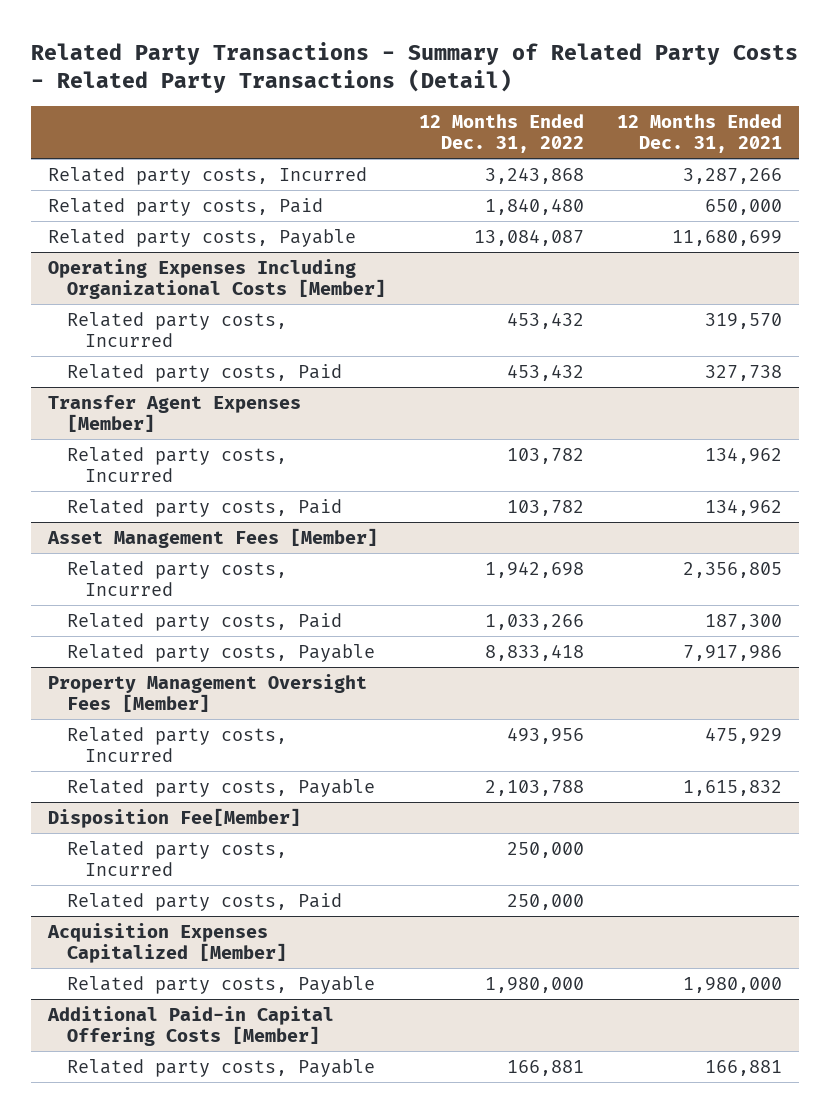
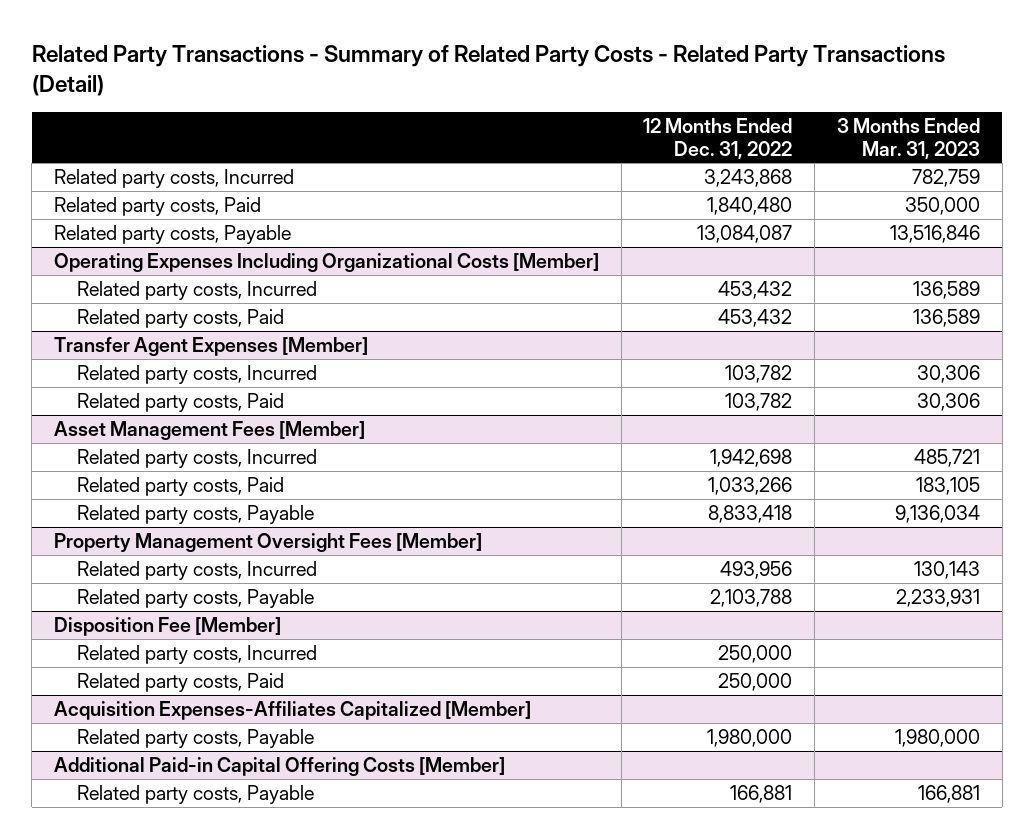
[617,113,783,153] 12 Months Ended Dec. 31, 2021 -> none
none -> [837,117,981,159] 3 Months Ended Mar. 31, 2023
[48,808,302,829] Disposition Fee[Member] -> [53,617,281,637] Disposition Fee [Member]
[47,923,287,963] Acquisition Expenses Capitalized [Member] -> [53,701,531,721] Acquisition Expenses-Affiliates Capitalized [Member]

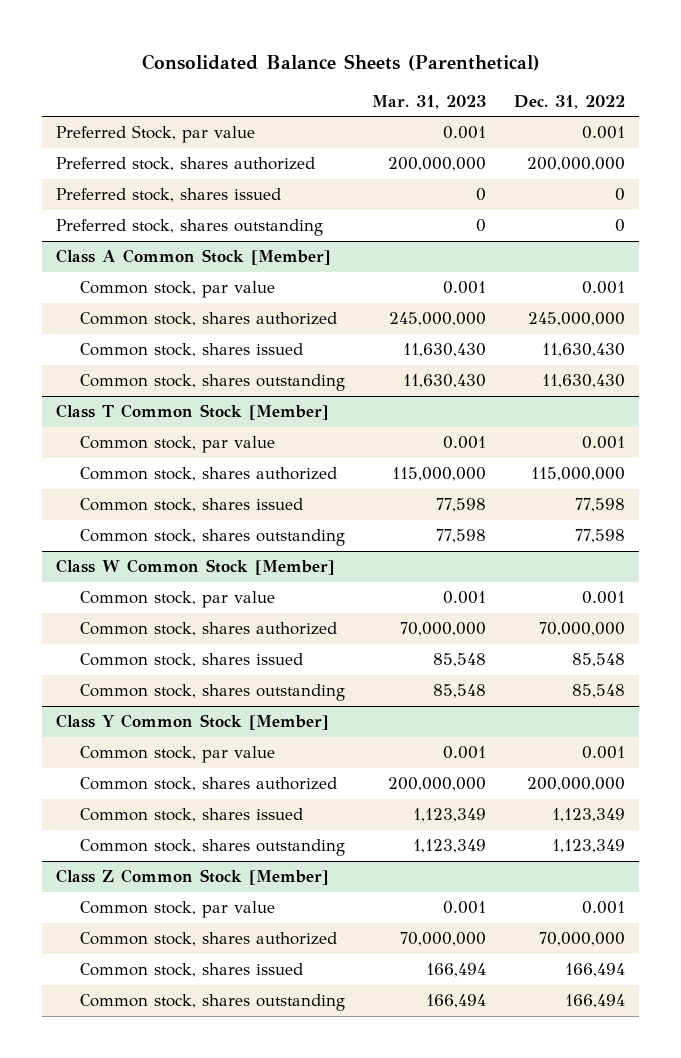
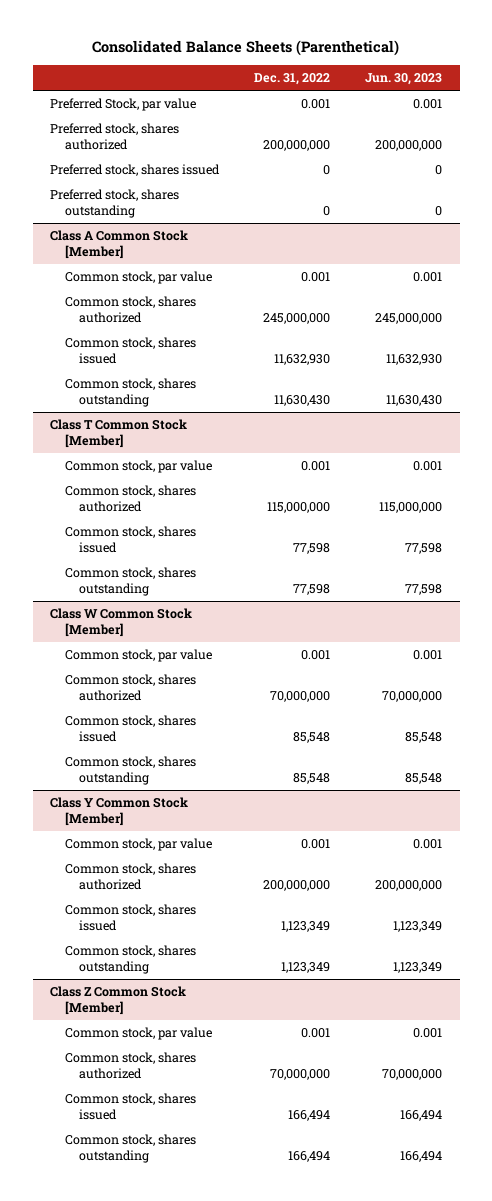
[372,94,487,109] Mar. 31, 2023 -> none
none -> [365,73,443,86] Jun. 30, 2023
[542,343,626,358] 11,630,430 -> [274,353,331,365] 11,632,930

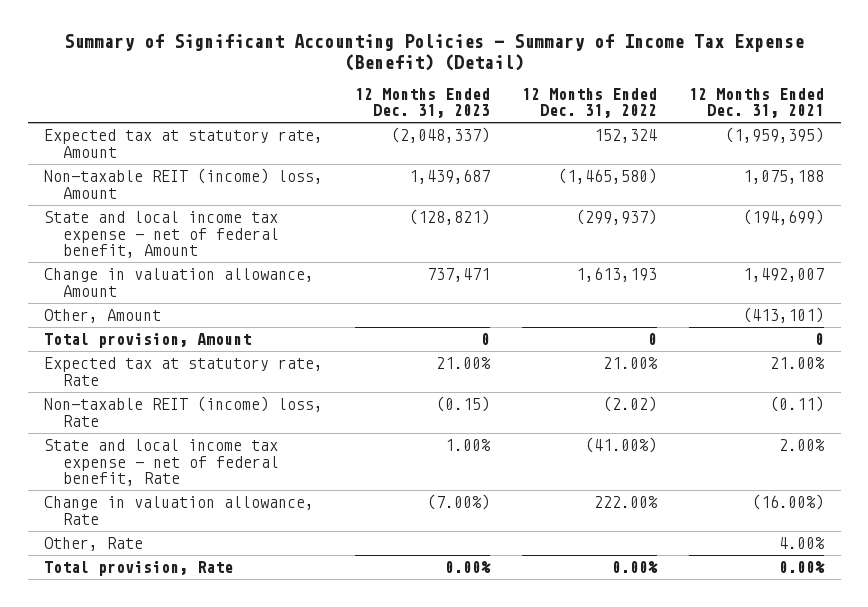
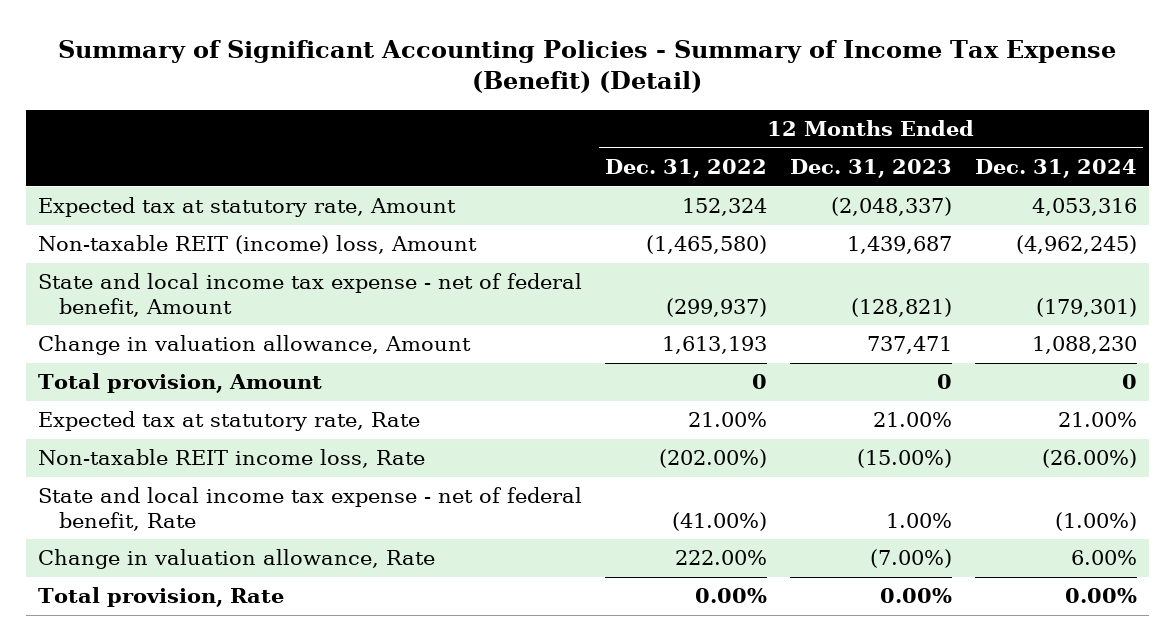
[689,88,825,119] 12 Months Ended Dec. 31, 2021 -> none
none -> [975,159,1138,179] Dec. 31, 2024
[43,309,161,324] Other, Amount -> none
[43,396,323,427] Non-taxable REIT (income) loss, Rate -> [37,449,425,469] Non-taxable REIT income loss, Rate
[435,396,490,413] (0.15) -> [856,449,952,469] (15.00%)
[603,396,658,413] (2.02) -> [658,449,767,469] (202.00%)
[43,537,143,552] Other, Rate -> none

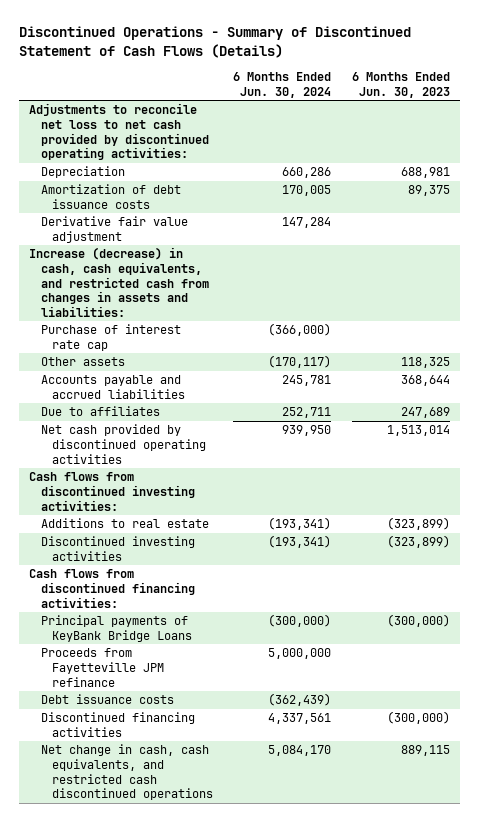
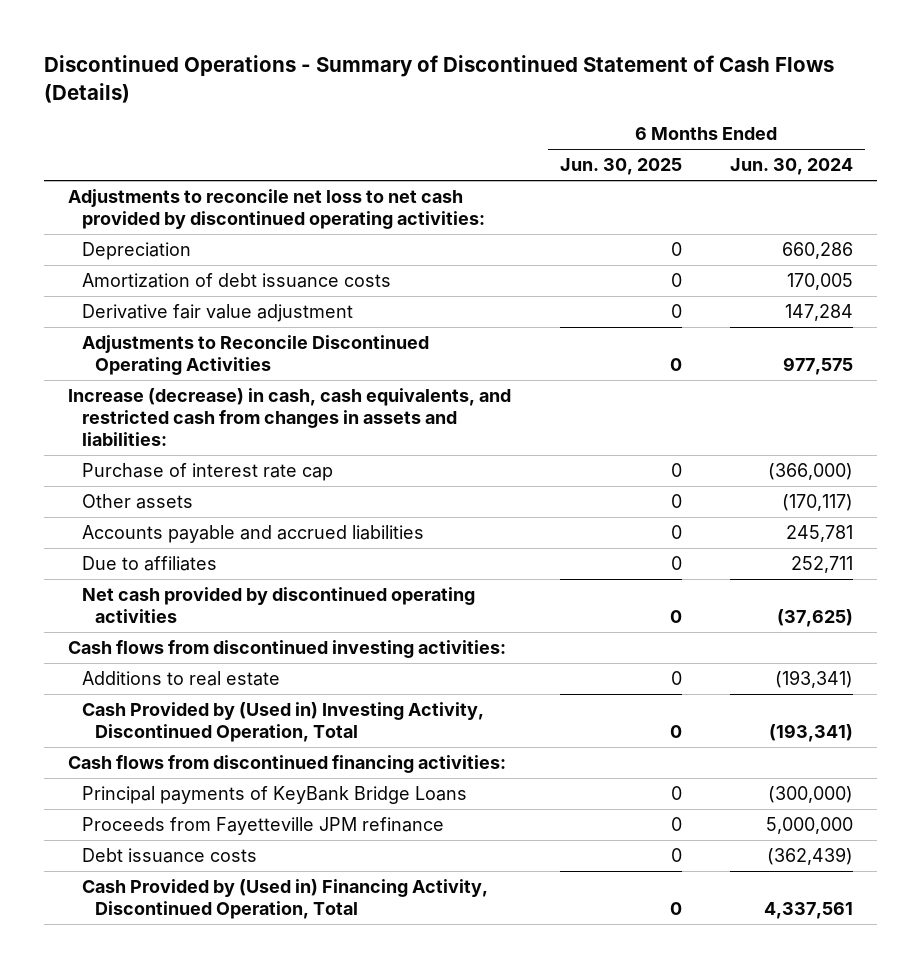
[351,72,450,98] 6 Months Ended Jun. 30, 2023 -> none
none -> [559,158,682,176] Jun. 30, 2025
none -> [81,335,429,376] Adjustments to Reconcile Discontinued Operating Activities
[282,425,332,437] 939,950 -> [777,609,854,628] (37,625)
[40,536,195,561] Discontinued investing activities -> [81,702,484,743] Cash Provided by (Used in) Investing Activity, Discontinued Operation, Total
[40,744,214,801] Net change in cash, cash equivalents, and restricted cash discontinued operations -> none
[40,712,195,737] Discontinued financing activities -> [81,879,488,920] Cash Provided by (Used in) Financing Activity, Discontinued Operation, Total

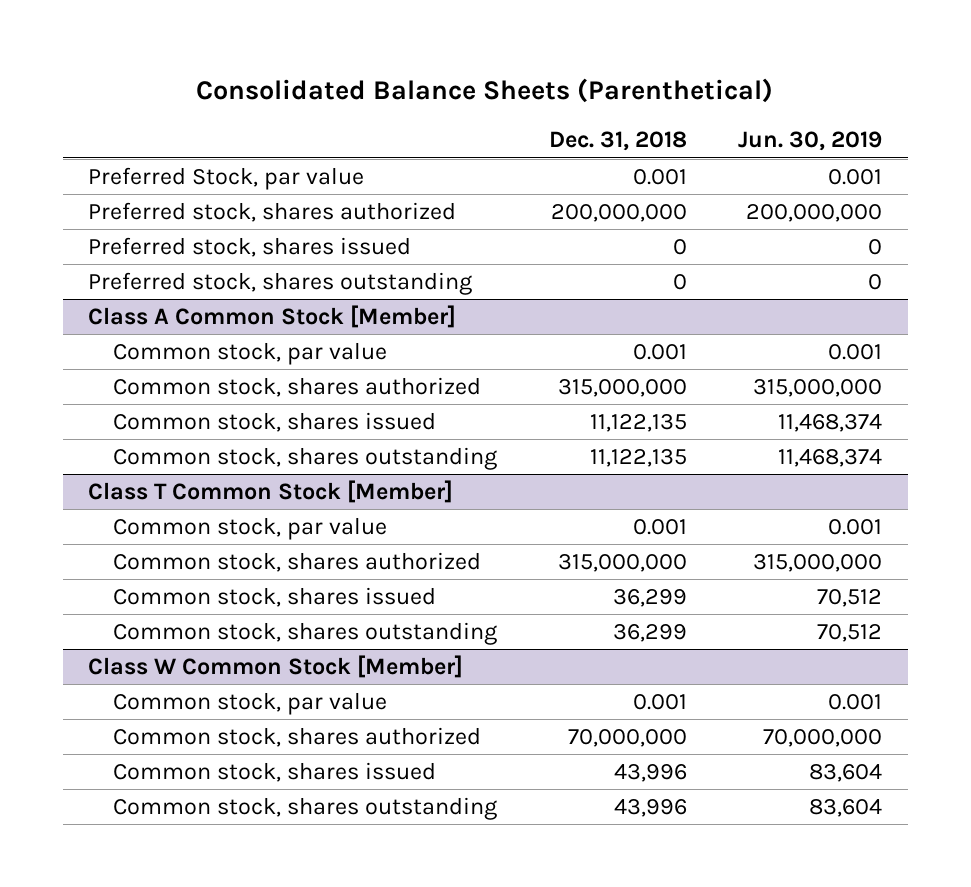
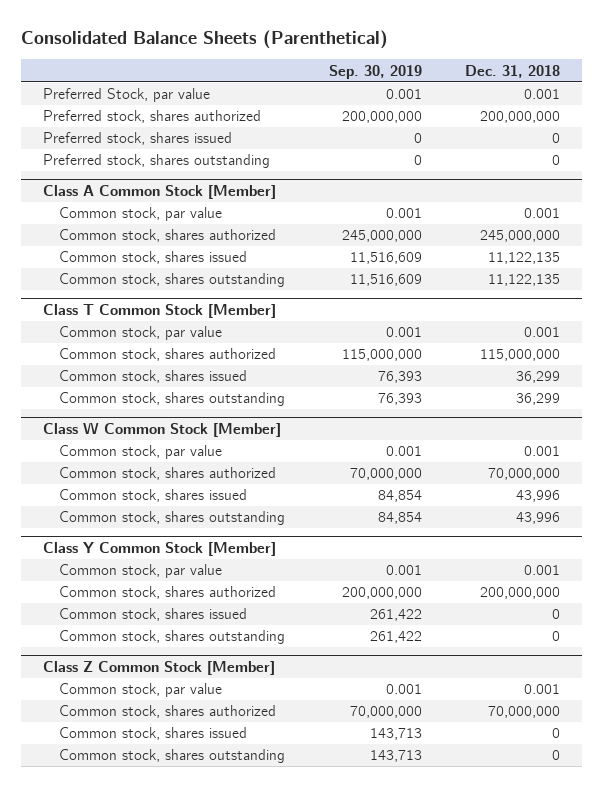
[738,131,883,152] Jun. 30, 2019 -> none
none -> [328,64,422,79] Sep. 30, 2019
[557,379,687,398] 315,000,000 -> [480,230,561,243] 245,000,000
[557,554,687,573] 315,000,000 -> [480,349,561,362] 115,000,000
none -> [42,542,276,557] Class Y Common Stock [Member]
none -> [59,564,223,579] Common stock, par value
none -> [59,586,277,600] Common stock, shares authorized
none -> [59,608,248,622] Common stock, shares issued
none -> [59,630,286,645] Common stock, shares outstanding
none -> [42,661,275,676] Class Z Common Stock [Member]
none -> [59,683,223,698] Common stock, par value
none -> [59,705,277,719] Common stock, shares authorized
none -> [59,727,248,741] Common stock, shares issued
none -> [59,749,286,764] Common stock, shares outstanding

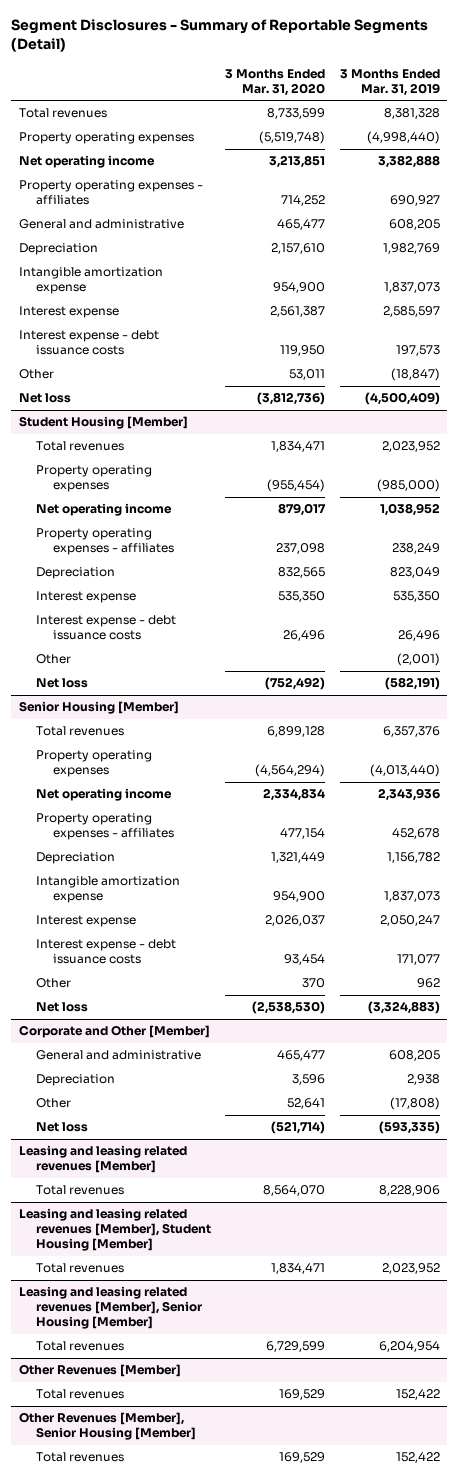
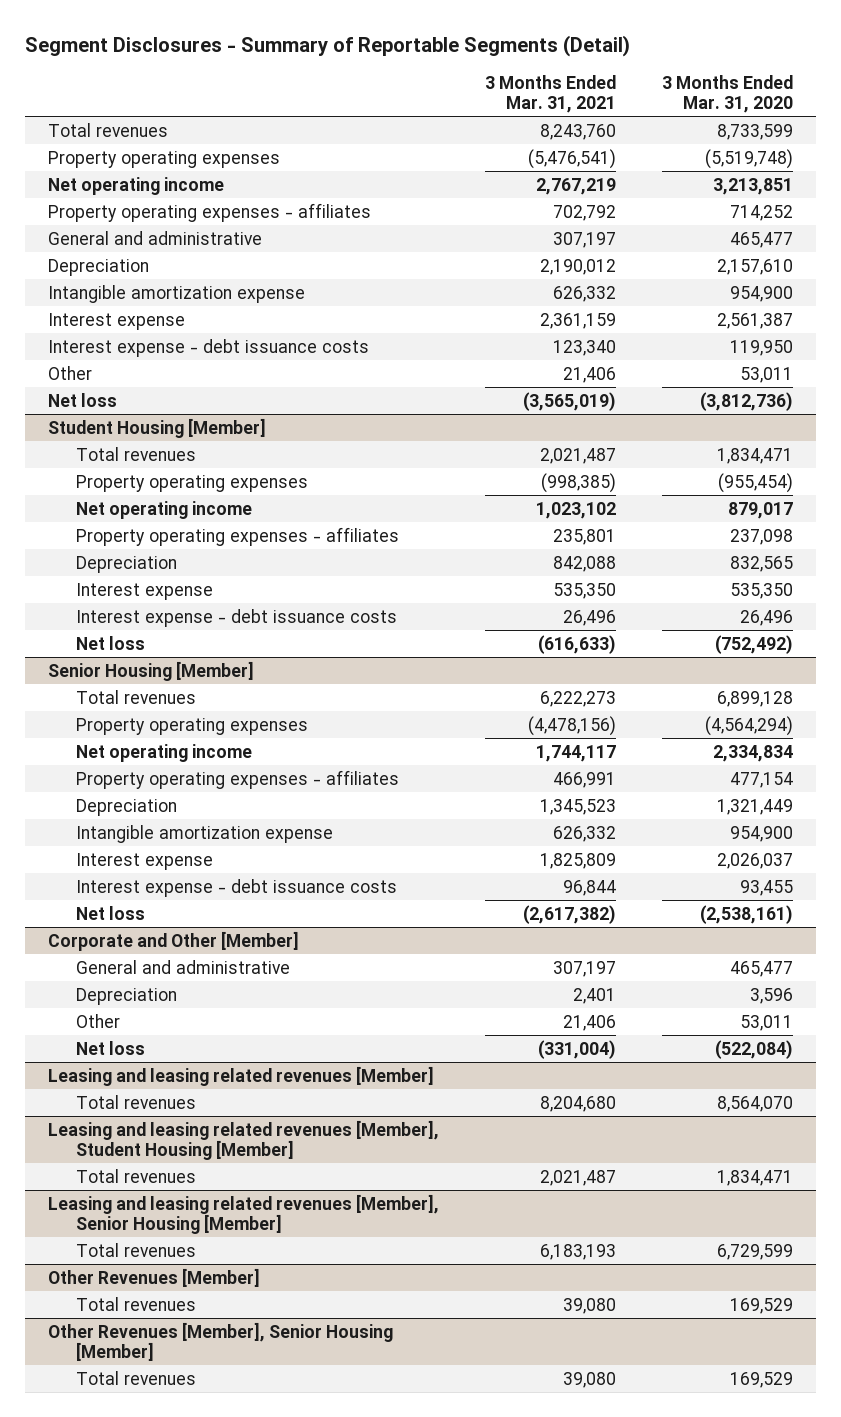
[339,68,440,96] 3 Months Ended Mar. 31, 2019 -> none
none -> [485,74,617,113] 3 Months Ended Mar. 31, 2021
[35,654,71,665] Other -> none
[35,978,71,989] Other -> none
[284,954,326,966] 93,454 -> [740,879,794,896] 93,455
[252,1001,326,1015] (2,538,530) -> [700,904,794,924] (2,538,161)
[287,1098,326,1110] 52,641 -> [740,1014,794,1031] 53,011
[271,1121,326,1135] (521,714) -> [715,1039,794,1059] (522,084)

